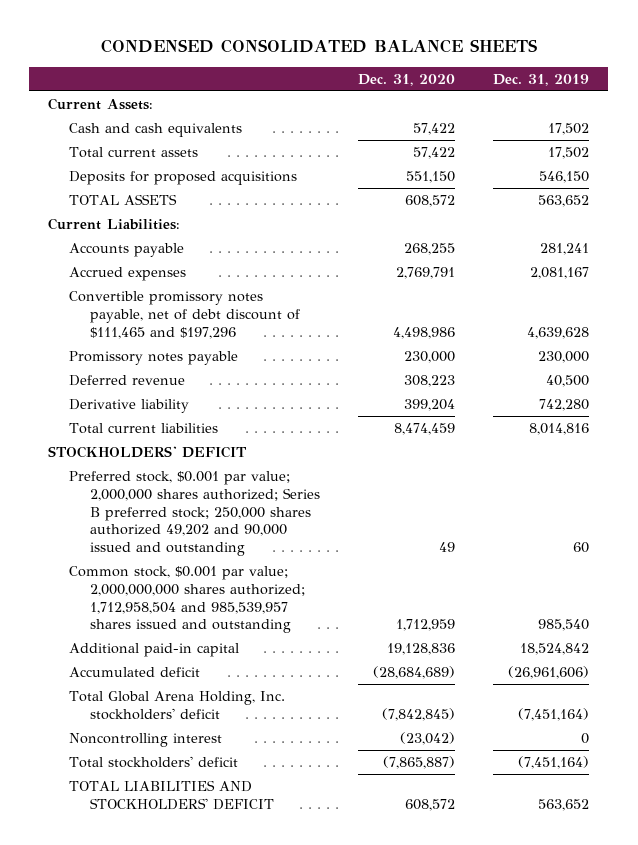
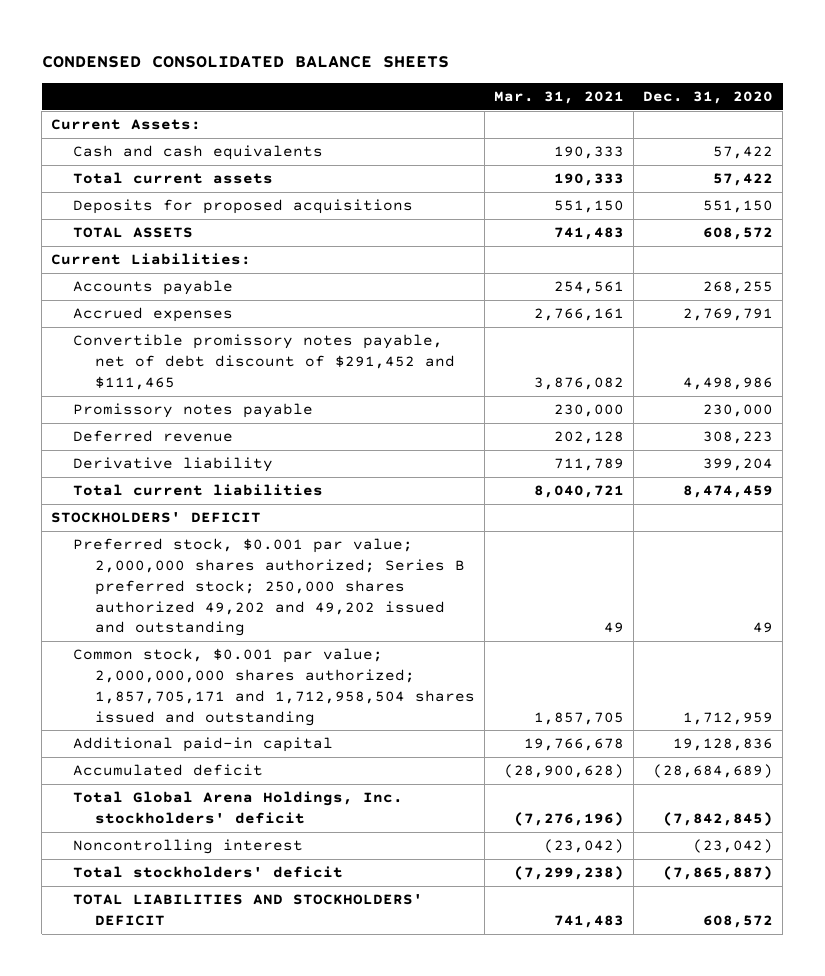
[493,73,590,86] Dec. 31, 2019 -> none
none -> [493,90,624,104] Mar. 31, 2021
[69,291,301,339] Convertible promissory notes payable, net of debt discount of $111,465 and $197,296 -> [73,334,455,390] Convertible promissory notes payable, net of debt discount of $291,452 and $111,465
[69,471,321,557] Preferred stock, $0.001 par value; 2,000,000 shares authorized; Series B preferred stock; 250,000 shares authorized 49,202 and 90,000 issued and outstanding -> [73,538,465,637] Preferred stock, $0.001 par value; 2,000,000 shares authorized; Series B preferred stock; 250,000 shares authorized 49,202 and 49,202 issued and outstanding
[69,566,306,634] Common stock, $0.001 par value; 2,000,000,000 shares authorized; 1,712,958,504 and 985,539,957 shares issued and outstanding -> [73,648,475,726] Common stock, $0.001 par value; 2,000,000,000 shares authorized; 1,857,705,171 and 1,712,958,504 shares issued and outstanding
[69,691,286,720] Total Global Arena Holding, Inc. stockholders' deficit -> [73,791,404,825] Total Global Arena Holdings, Inc. stockholders' deficit

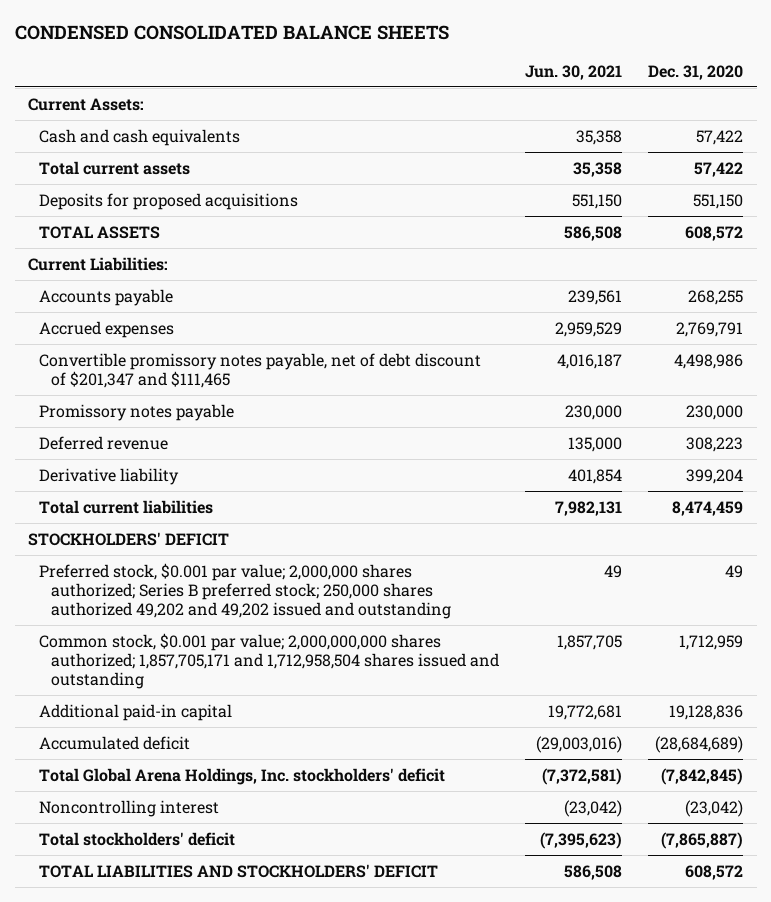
[493,90,624,104] Mar. 31, 2021 -> none
none -> [525,64,623,80] Jun. 30, 2021
[73,334,455,390] Convertible promissory notes payable, net of debt discount of $291,452 and $111,465 -> [39,352,482,388] Convertible promissory notes payable, net of debt discount of $201,347 and $111,465

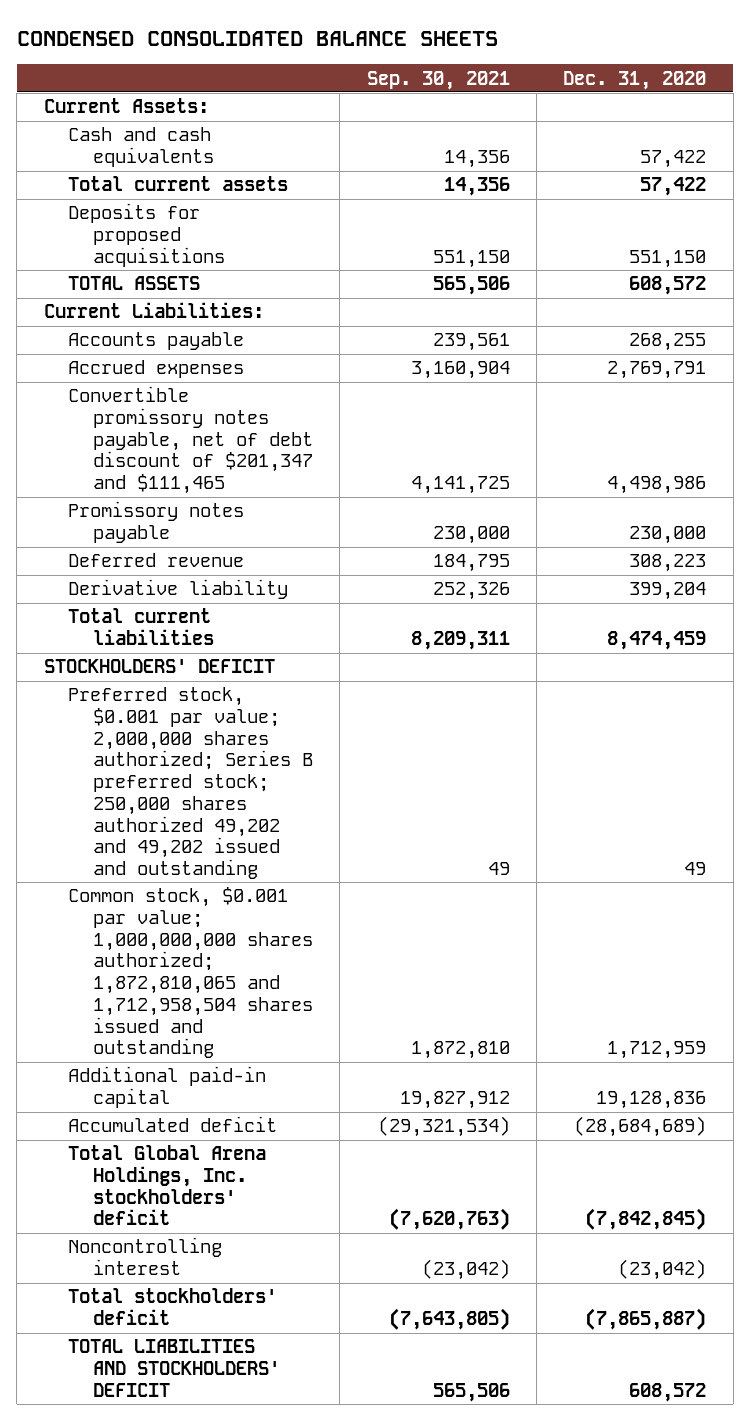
[525,64,623,80] Jun. 30, 2021 -> none
none -> [366,70,510,90] Sep. 30, 2021
[39,632,499,689] Common stock, $0.001 par value; 2,000,000,000 shares authorized; 1,857,705,171 and 1,712,958,504 shares issued and outstanding -> [68,887,313,1059] Common stock, $0.001 par value; 1,000,000,000 shares authorized; 1,872,810,065 and 1,712,958,504 shares issued and outstanding

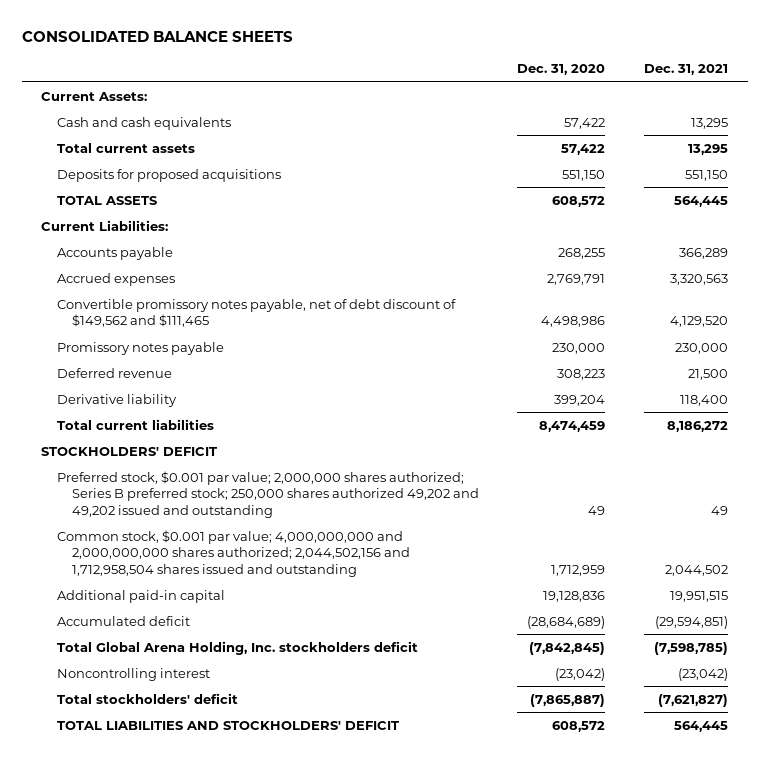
[16,30,498,46] CONDENSED CONSOLIDATED BALANCE SHEETS -> [22,31,294,43] CONSOLIDATED BALANCE SHEETS
[366,70,510,90] Sep. 30, 2021 -> none
none -> [644,64,729,76] Dec. 31, 2021
[68,386,313,495] Convertible promissory notes payable, net of debt discount of $201,347 and $111,465 -> [56,298,456,328] Convertible promissory notes payable, net of debt discount of $149,562 and $111,465
[68,887,313,1059] Common stock, $0.001 par value; 1,000,000,000 shares authorized; 1,872,810,065 and 1,712,958,504 shares issued and outstanding -> [56,529,410,577] Common stock, $0.001 par value; 4,000,000,000 and 2,000,000,000 shares authorized; 2,044,502,156 and 1,712,958,504 shares issued and outstanding
[68,1145,267,1226] Total Global Arena Holdings, Inc. stockholders' deficit -> [56,640,418,655] Total Global Arena Holding, Inc. stockholders deficit

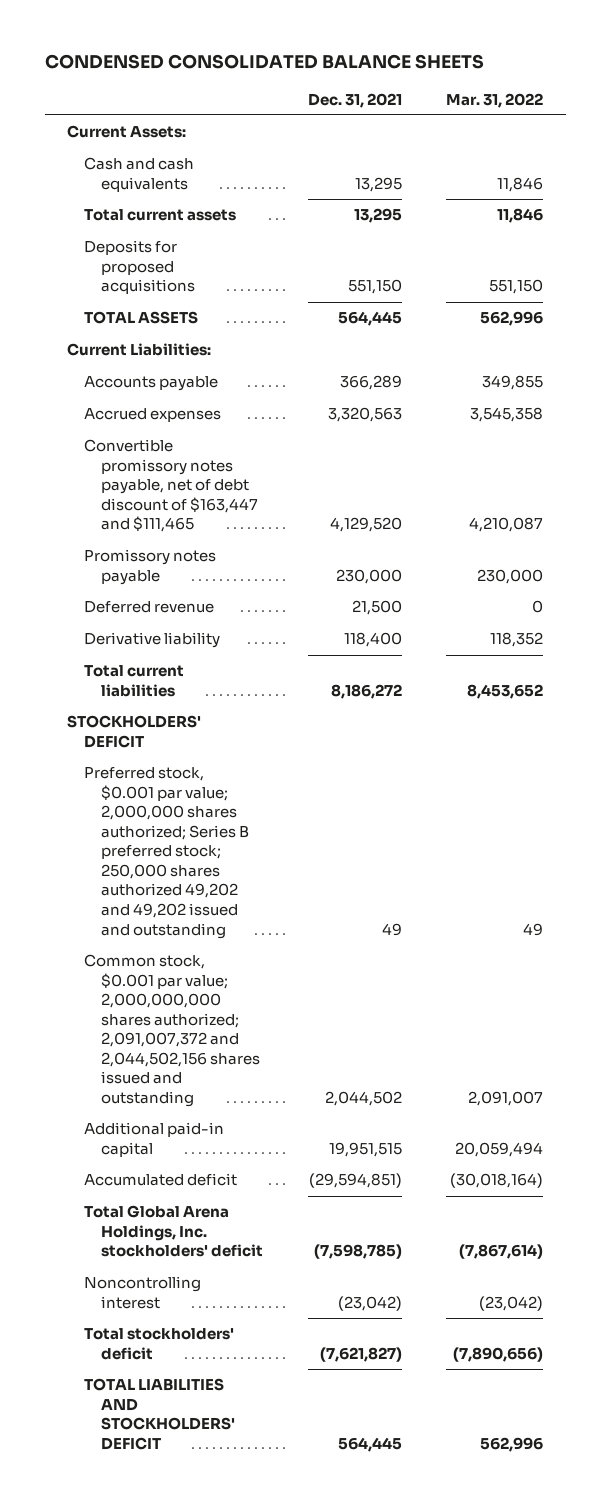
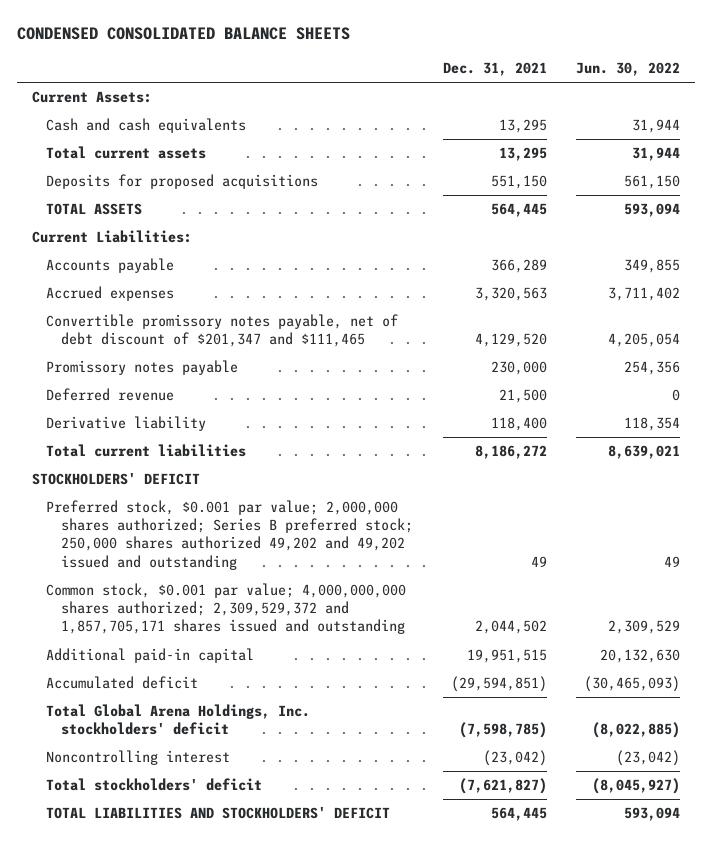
[446,92,544,108] Mar. 31, 2022 -> none
none -> [575,62,680,77] Jun. 30, 2022
[84,439,259,533] Convertible promissory notes payable, net of debt discount of $163,447 and $111,465 -> [46,314,399,348] Convertible promissory notes payable, net of debt discount of $201,347 and $111,465
[84,954,261,1107] Common stock, $0.001 par value; 2,000,000,000 shares authorized; 2,091,007,372 and 2,044,502,156 shares issued and outstanding -> [46,583,407,635] Common stock, $0.001 par value; 4,000,000,000 shares authorized; 2,309,529,372 and 1,857,705,171 shares issued and outstanding

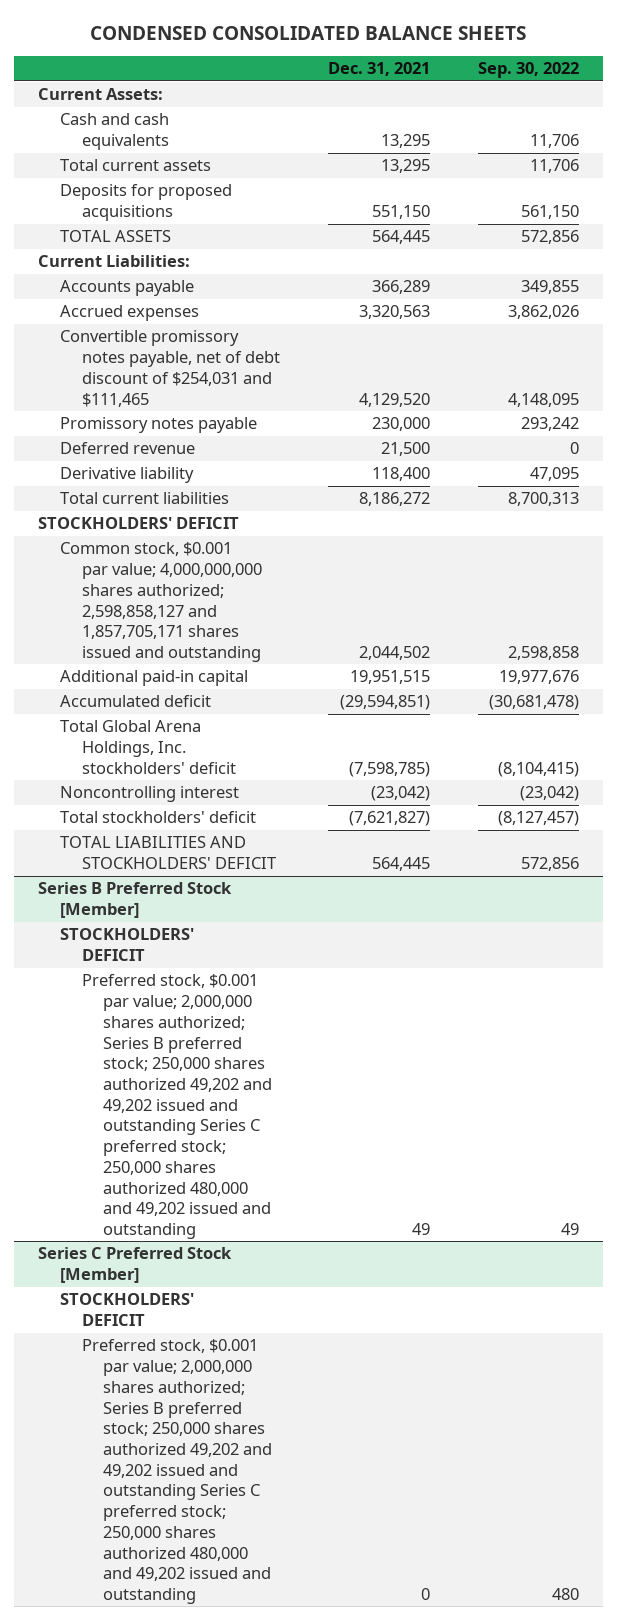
[575,62,680,77] Jun. 30, 2022 -> none
none -> [477,62,579,79] Sep. 30, 2022
[46,314,399,348] Convertible promissory notes payable, net of debt discount of $201,347 and $111,465 -> [59,330,280,407] Convertible promissory notes payable, net of debt discount of $254,031 and $111,465
[46,500,414,570] Preferred stock, $0.001 par value; 2,000,000 shares authorized; Series B preferred stock; 250,000 shares authorized 49,202 and 49,202 issued and outstanding -> none
[46,583,407,635] Common stock, $0.001 par value; 4,000,000,000 shares authorized; 2,309,529,372 and 1,857,705,171 shares issued and outstanding -> [59,542,262,662] Common stock, $0.001 par value; 4,000,000,000 shares authorized; 2,598,858,127 and 1,857,705,171 shares issued and outstanding
none -> [37,882,232,919] Series B Preferred Stock [Member]
none -> [59,928,194,962] STOCKHOLDERS' DEFICIT
none -> [81,974,273,1240] Preferred stock, $0.001 par value; 2,000,000 shares authorized; Series B preferred stock; 250,000 shares authorized 49,202 and 49,202 issued and outstanding Series C preferred stock; 250,000 shares authorized 480,000 and 49,202 issued and outstanding
none -> [37,1247,232,1284] Series C Preferred Stock [Member]
none -> [59,1293,194,1327] STOCKHOLDERS' DEFICIT
none -> [81,1339,273,1605] Preferred stock, $0.001 par value; 2,000,000 shares authorized; Series B preferred stock; 250,000 shares authorized 49,202 and 49,202 issued and outstanding Series C preferred stock; 250,000 shares authorized 480,000 and 49,202 issued and outstanding

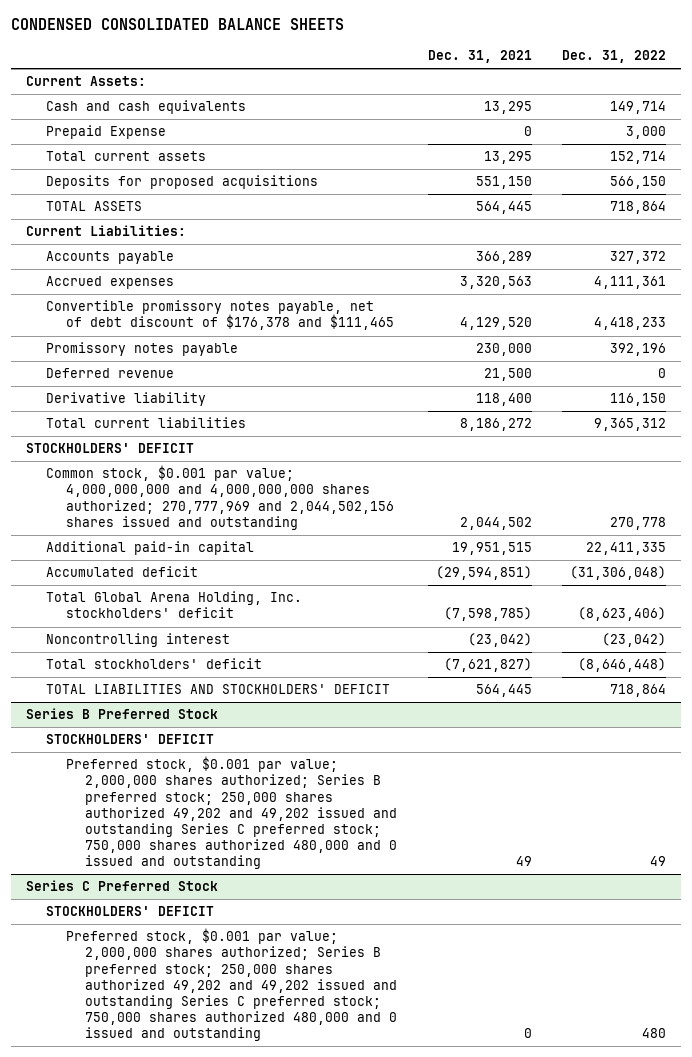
[477,62,579,79] Sep. 30, 2022 -> none
none -> [562,50,667,64] Dec. 31, 2022
none -> [45,125,166,140] Prepaid Expense
[59,330,280,407] Convertible promissory notes payable, net of debt discount of $254,031 and $111,465 -> [45,300,394,331] Convertible promissory notes payable, net of debt discount of $176,378 and $111,465
[59,542,262,662] Common stock, $0.001 par value; 4,000,000,000 shares authorized; 2,598,858,127 and 1,857,705,171 shares issued and outstanding -> [45,465,394,530] Common stock, $0.001 par value; 4,000,000,000 and 4,000,000,000 shares authorized; 270,777,969 and 2,044,502,156 shares issued and outstanding
[59,720,236,774] Total Global Arena Holdings, Inc. stockholders' deficit -> [45,591,302,619] Total Global Arena Holding, Inc. stockholders' deficit
[37,882,232,919] Series B Preferred Stock [Member] -> [25,708,218,720] Series B Preferred Stock
[81,974,273,1240] Preferred stock, $0.001 par value; 2,000,000 shares authorized; Series B preferred stock; 250,000 shares authorized 49,202 and 49,202 issued and outstanding Series C preferred stock; 250,000 shares authorized 480,000 and 49,202 issued and outstanding -> [65,756,398,870] Preferred stock, $0.001 par value; 2,000,000 shares authorized; Series B preferred stock; 250,000 shares authorized 49,202 and 49,202 issued and outstanding Series C preferred stock; 750,000 shares authorized 480,000 and 0 issued and outstanding
[37,1247,232,1284] Series C Preferred Stock [Member] -> [25,880,218,892] Series C Preferred Stock
[81,1339,273,1605] Preferred stock, $0.001 par value; 2,000,000 shares authorized; Series B preferred stock; 250,000 shares authorized 49,202 and 49,202 issued and outstanding Series C preferred stock; 250,000 shares authorized 480,000 and 49,202 issued and outstanding -> [65,928,398,1042] Preferred stock, $0.001 par value; 2,000,000 shares authorized; Series B preferred stock; 250,000 shares authorized 49,202 and 49,202 issued and outstanding Series C preferred stock; 750,000 shares authorized 480,000 and 0 issued and outstanding

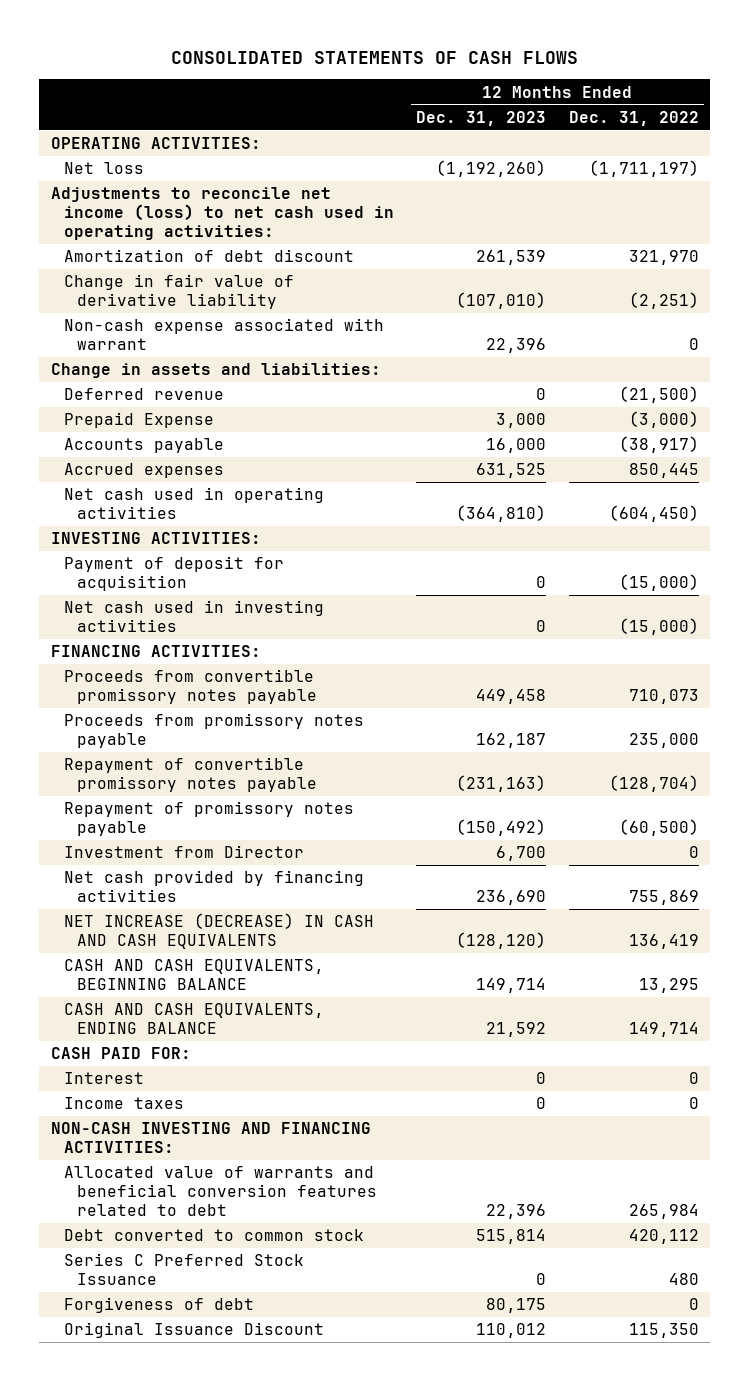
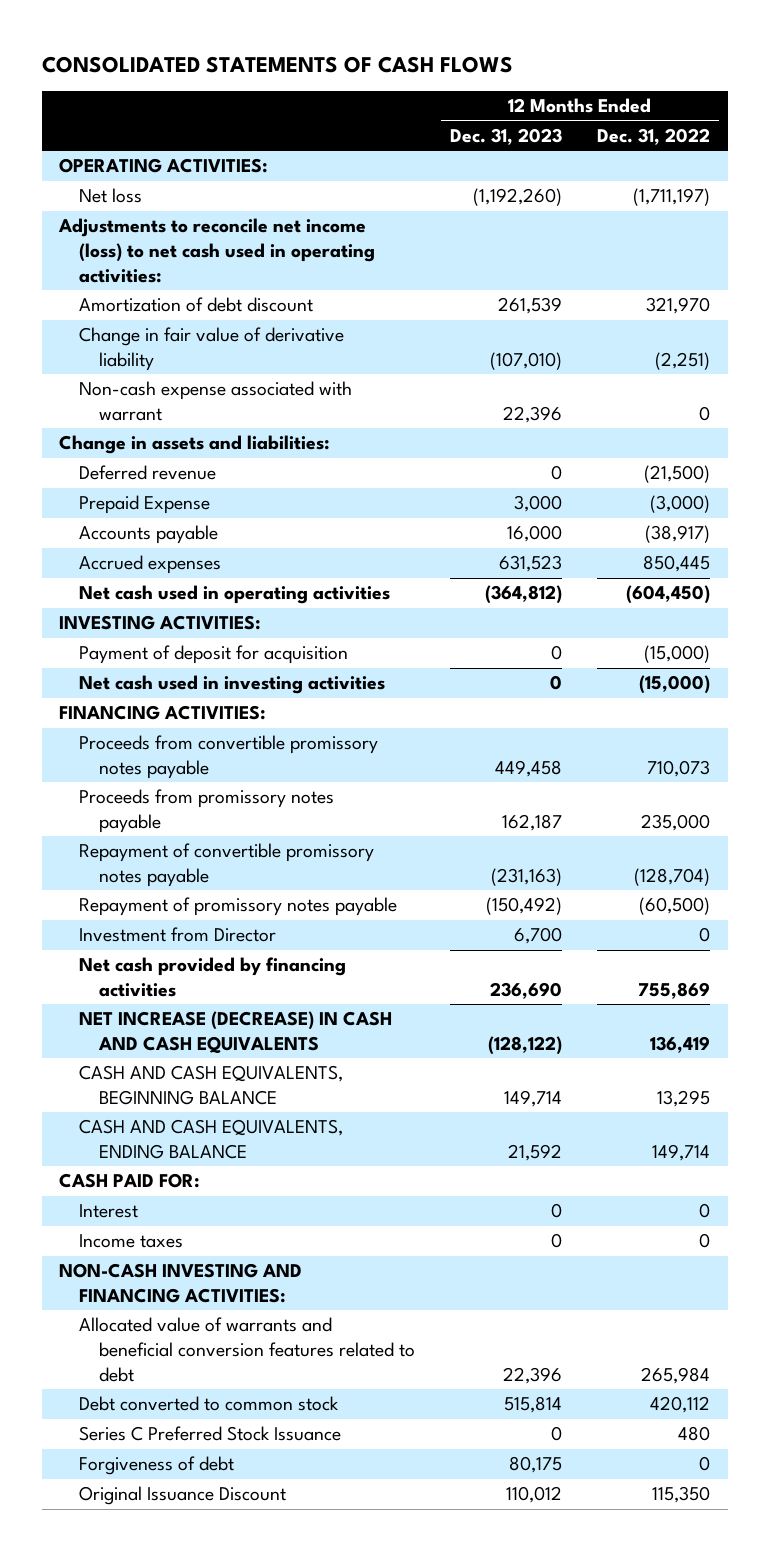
[476,463,547,479] 631,525 -> [499,555,563,573] 631,523
[456,505,547,523] (364,810) -> [485,585,563,605] (364,812)
[456,932,547,950] (128,120) -> [488,1036,563,1056] (128,122)

